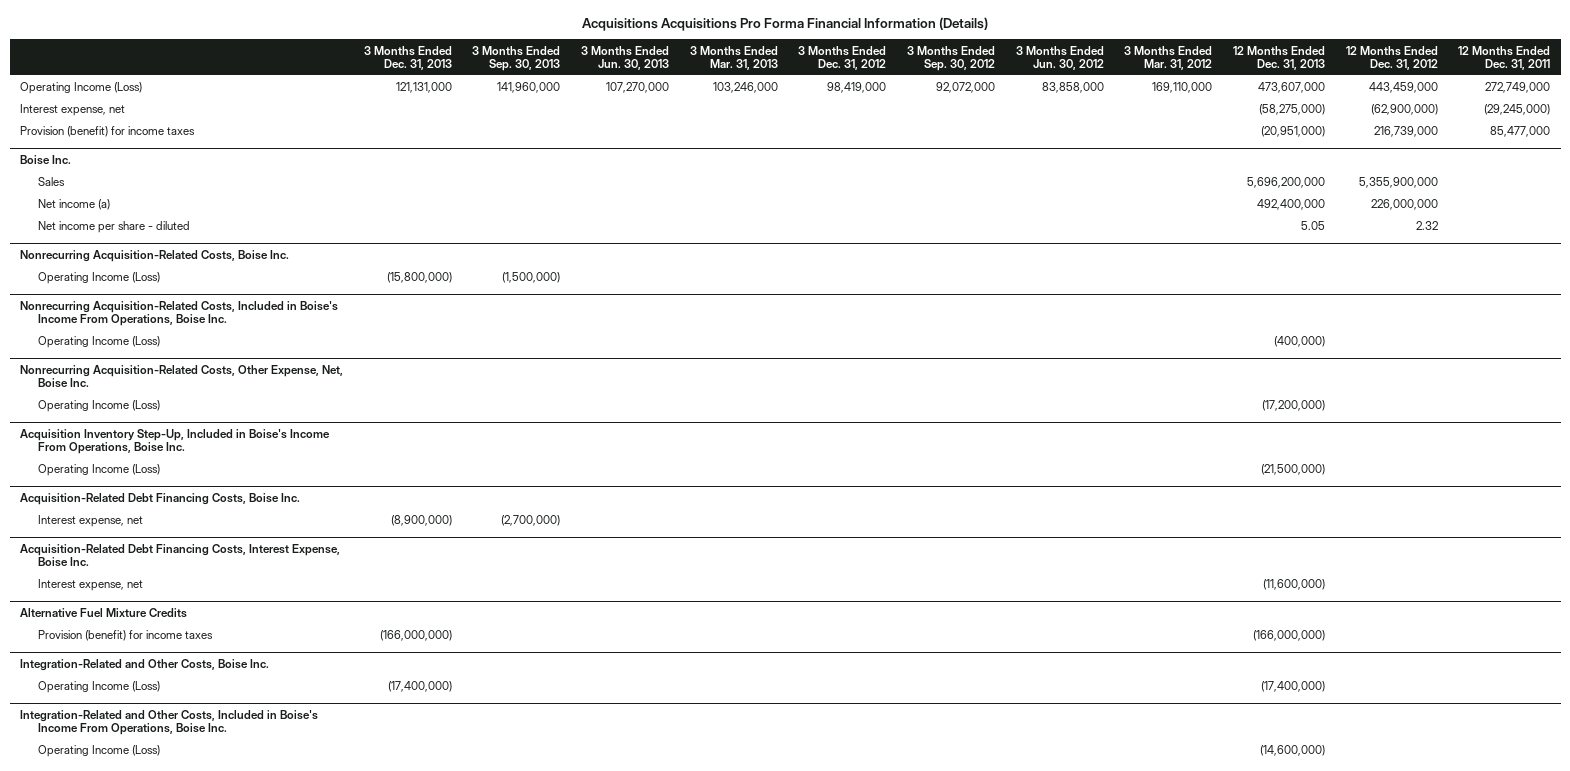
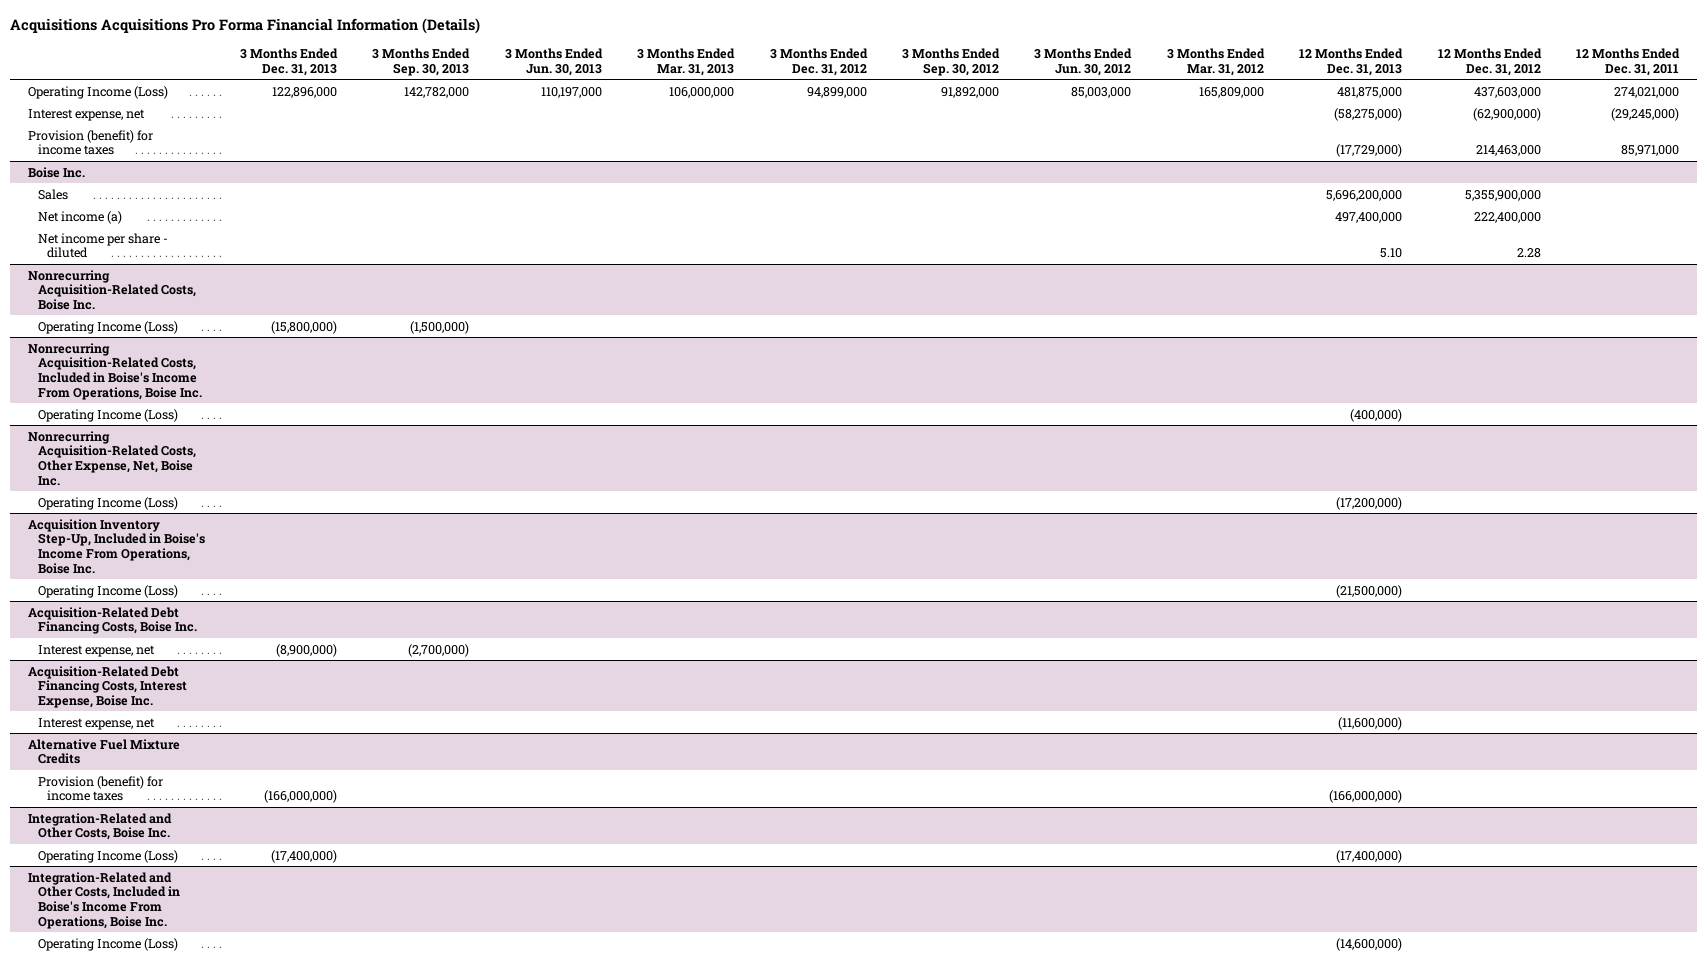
[395,82,452,94] 121,131,000 -> [272,86,338,98] 122,896,000
[497,82,561,94] 141,960,000 -> [404,86,470,98] 142,782,000
[606,82,670,94] 107,270,000 -> [540,86,602,98] 110,197,000
[712,82,778,94] 103,246,000 -> [669,86,735,98] 106,000,000
[827,82,887,94] 98,419,000 -> [806,86,867,98] 94,899,000
[936,82,996,94] 92,072,000 -> [940,86,999,98] 91,892,000
[1041,82,1104,94] 83,858,000 -> [1071,86,1132,98] 85,003,000
[1152,82,1213,94] 169,110,000 -> [1198,86,1264,98] 165,809,000
[1257,82,1325,94] 473,607,000 -> [1337,86,1403,98] 481,875,000
[1368,82,1438,94] 443,459,000 -> [1473,86,1541,98] 437,603,000
[1485,82,1551,94] 272,749,000 -> [1613,86,1679,98] 274,021,000
[1260,126,1325,138] (20,951,000) -> [1336,144,1403,158] (17,729,000)
[1373,126,1438,138] 216,739,000 -> [1475,145,1541,157] 214,463,000
[1490,126,1551,138] 85,477,000 -> [1620,145,1679,157] 85,971,000
[1256,199,1325,211] 492,400,000 -> [1335,211,1403,223] 497,400,000
[1370,199,1438,211] 226,000,000 -> [1473,211,1541,223] 222,400,000
[1300,221,1325,231] 5.05 -> [1380,248,1403,259] 5.10
[1415,221,1438,231] 2.32 -> [1516,248,1541,259] 2.28

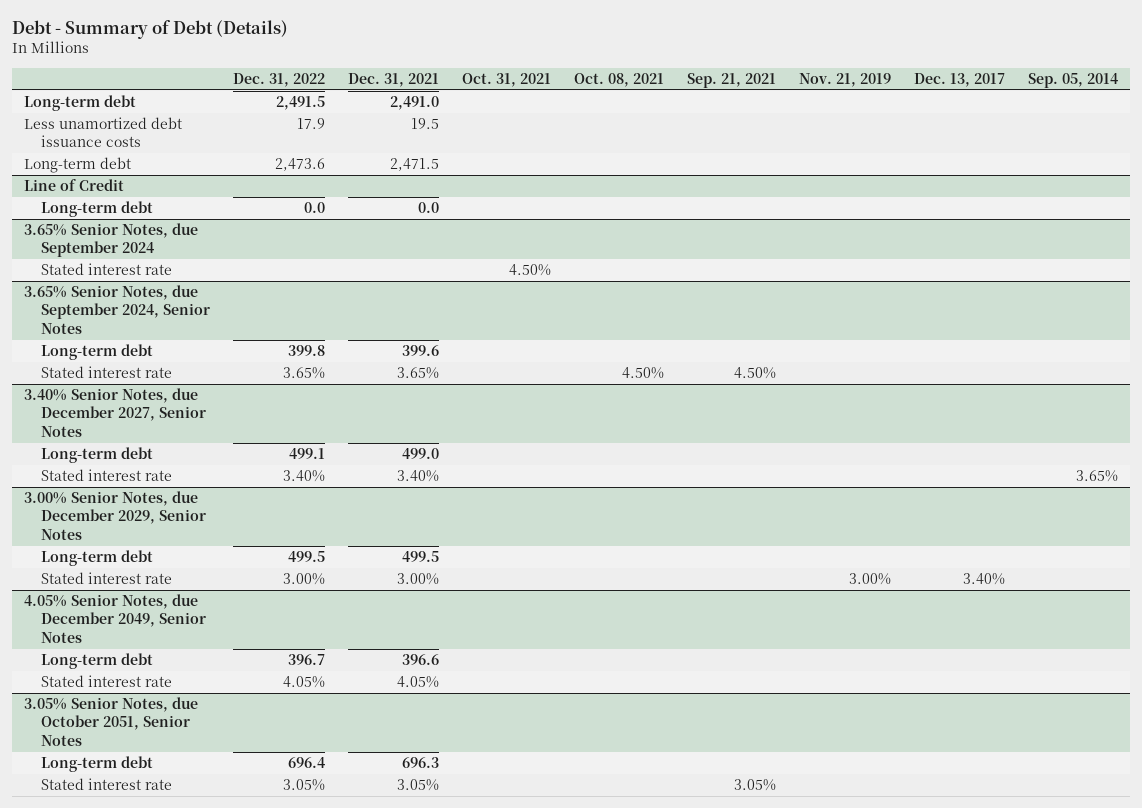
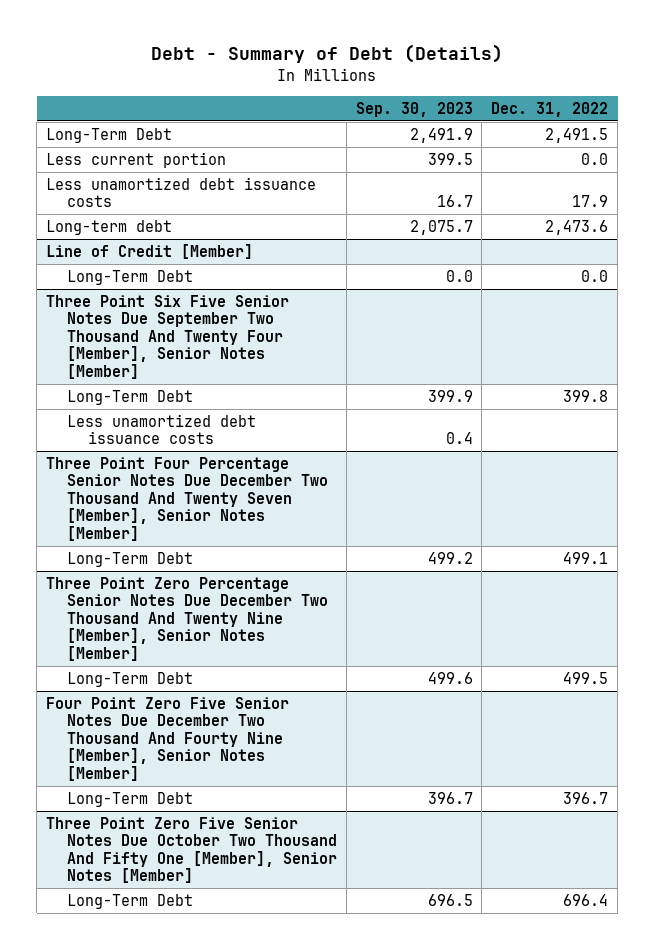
[347,72,439,87] Dec. 31, 2021 -> none
[461,72,551,87] Oct. 31, 2021 -> none
[573,72,664,87] Oct. 08, 2021 -> none
[687,72,777,88] Sep. 21, 2021 -> none
[799,72,892,87] Nov. 21, 2019 -> none
[914,72,1006,87] Dec. 13, 2017 -> none
[1028,72,1119,88] Sep. 05, 2014 -> none
none -> [355,101,473,117] Sep. 30, 2023
[23,95,136,112] Long-term debt -> [46,127,173,143] Long-Term Debt
none -> [46,151,227,168] Less current portion
[23,223,198,258] 3.65% Senior Notes, due September 2024 -> none
[40,263,172,276] Stated interest rate -> none
[23,285,210,334] 3.65% Senior Notes, due September 2024, Senior Notes -> none
[40,366,172,379] Stated interest rate -> none
[23,388,206,437] 3.40% Senior Notes, due December 2027, Senior Notes -> none
[40,469,172,482] Stated interest rate -> none
[23,491,206,540] 3.00% Senior Notes, due December 2029, Senior Notes -> none
[40,572,172,585] Stated interest rate -> none
[23,594,206,643] 4.05% Senior Notes, due December 2049, Senior Notes -> none
[40,675,172,688] Stated interest rate -> none
[23,697,198,746] 3.05% Senior Notes, due October 2051, Senior Notes -> none
[40,778,172,791] Stated interest rate -> none
[23,179,124,192] Line of Credit -> [46,243,254,259] Line of Credit [Member]
[40,201,153,218] Long-term debt -> [67,269,194,285] Long-Term Debt
none -> [46,294,290,379] Three Point Six Five Senior Notes Due September Two Thousand And Twenty Four [Member], Senior Notes [Member]
[40,344,153,361] Long-term debt -> [67,389,194,405] Long-Term Debt
none -> [67,413,257,445] Less unamortized debt issuance costs
none -> [46,456,329,541] Three Point Four Percentage Senior Notes Due December Two Thousand And Twenty Seven [Member], Senior Notes [Member]
[40,447,153,464] Long-term debt -> [67,551,194,567] Long-Term Debt
none -> [46,576,329,661] Three Point Zero Percentage Senior Notes Due December Two Thousand And Twenty Nine [Member], Senior Notes [Member]
[40,550,153,567] Long-term debt -> [67,671,194,687] Long-Term Debt
none -> [46,696,290,781] Four Point Zero Five Senior Notes Due December Two Thousand And Fourty Nine [Member], Senior Notes [Member]
[40,653,153,670] Long-term debt -> [67,791,194,807] Long-Term Debt
none -> [46,816,338,884] Three Point Zero Five Senior Notes Due October Two Thousand And Fifty One [Member], Senior Notes [Member]
[40,756,153,773] Long-term debt -> [67,893,194,909] Long-Term Debt

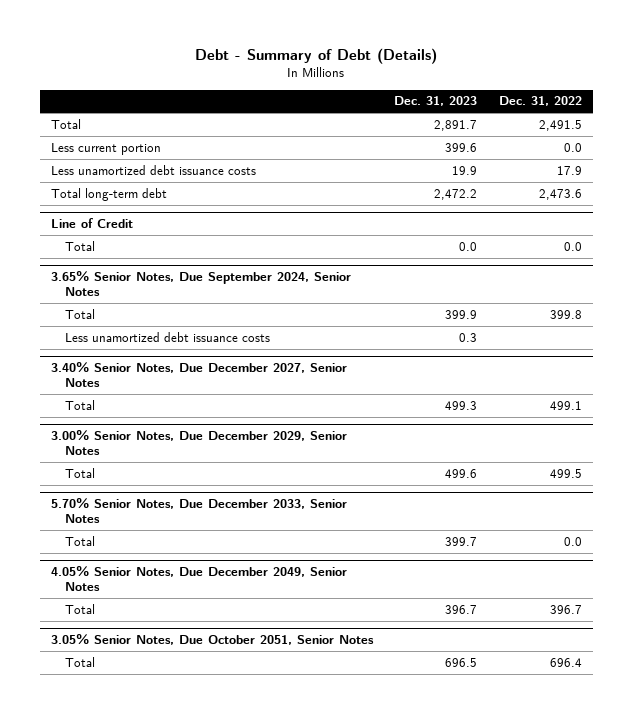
[355,101,473,117] Sep. 30, 2023 -> none
none -> [394,96,478,107] Dec. 31, 2023
[46,127,173,143] Long-Term Debt -> [50,118,81,129] Total
[46,294,290,379] Three Point Six Five Senior Notes Due September Two Thousand And Twenty Four [Member], Senior Notes [Member] -> none
[46,219,173,235] Long-term debt -> [50,187,167,201] Total long-term debt
[46,243,254,259] Line of Credit [Member] -> [50,218,133,229] Line of Credit
[67,269,194,285] Long-Term Debt -> [64,240,95,251] Total
none -> [50,271,351,296] 3.65% Senior Notes, Due September 2024, Senior Notes
[67,389,194,405] Long-Term Debt -> [64,308,95,319] Total
[46,456,329,541] Three Point Four Percentage Senior Notes Due December Two Thousand And Twenty Seven [Member], Senior Notes [Member] -> none
[46,576,329,661] Three Point Zero Percentage Senior Notes Due December Two Thousand And Twenty Nine [Member], Senior Notes [Member] -> none
[46,696,290,781] Four Point Zero Five Senior Notes Due December Two Thousand And Fourty Nine [Member], Senior Notes [Member] -> none
[46,816,338,884] Three Point Zero Five Senior Notes Due October Two Thousand And Fifty One [Member], Senior Notes [Member] -> none
none -> [50,362,347,387] 3.40% Senior Notes, Due December 2027, Senior Notes
[67,551,194,567] Long-Term Debt -> [64,399,95,410] Total
none -> [50,430,347,455] 3.00% Senior Notes, Due December 2029, Senior Notes
[67,671,194,687] Long-Term Debt -> [64,467,95,478] Total
none -> [50,498,347,523] 5.70% Senior Notes, Due December 2033, Senior Notes
none -> [64,535,95,546] Total
none -> [50,566,347,591] 4.05% Senior Notes, Due December 2049, Senior Notes
[67,791,194,807] Long-Term Debt -> [64,603,95,614] Total
none -> [50,634,374,646] 3.05% Senior Notes, Due October 2051, Senior Notes
[67,893,194,909] Long-Term Debt -> [64,656,95,667] Total

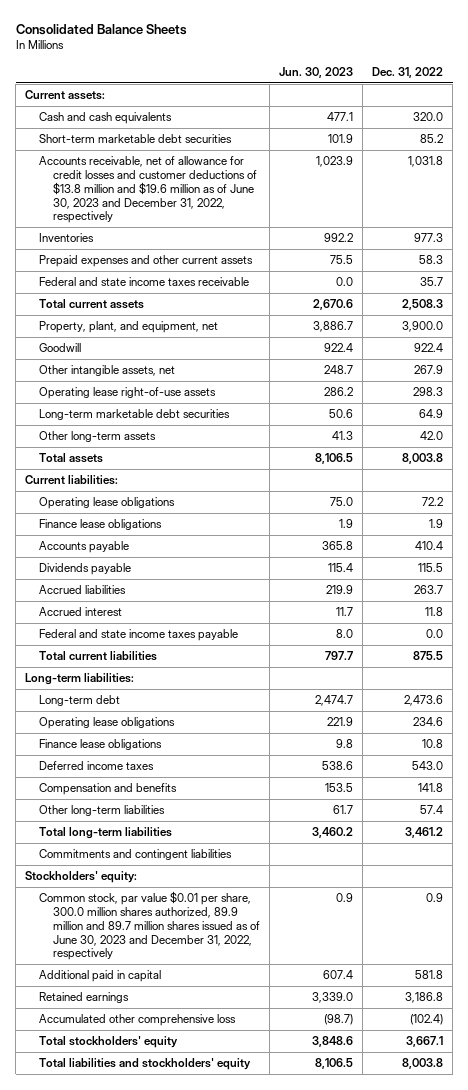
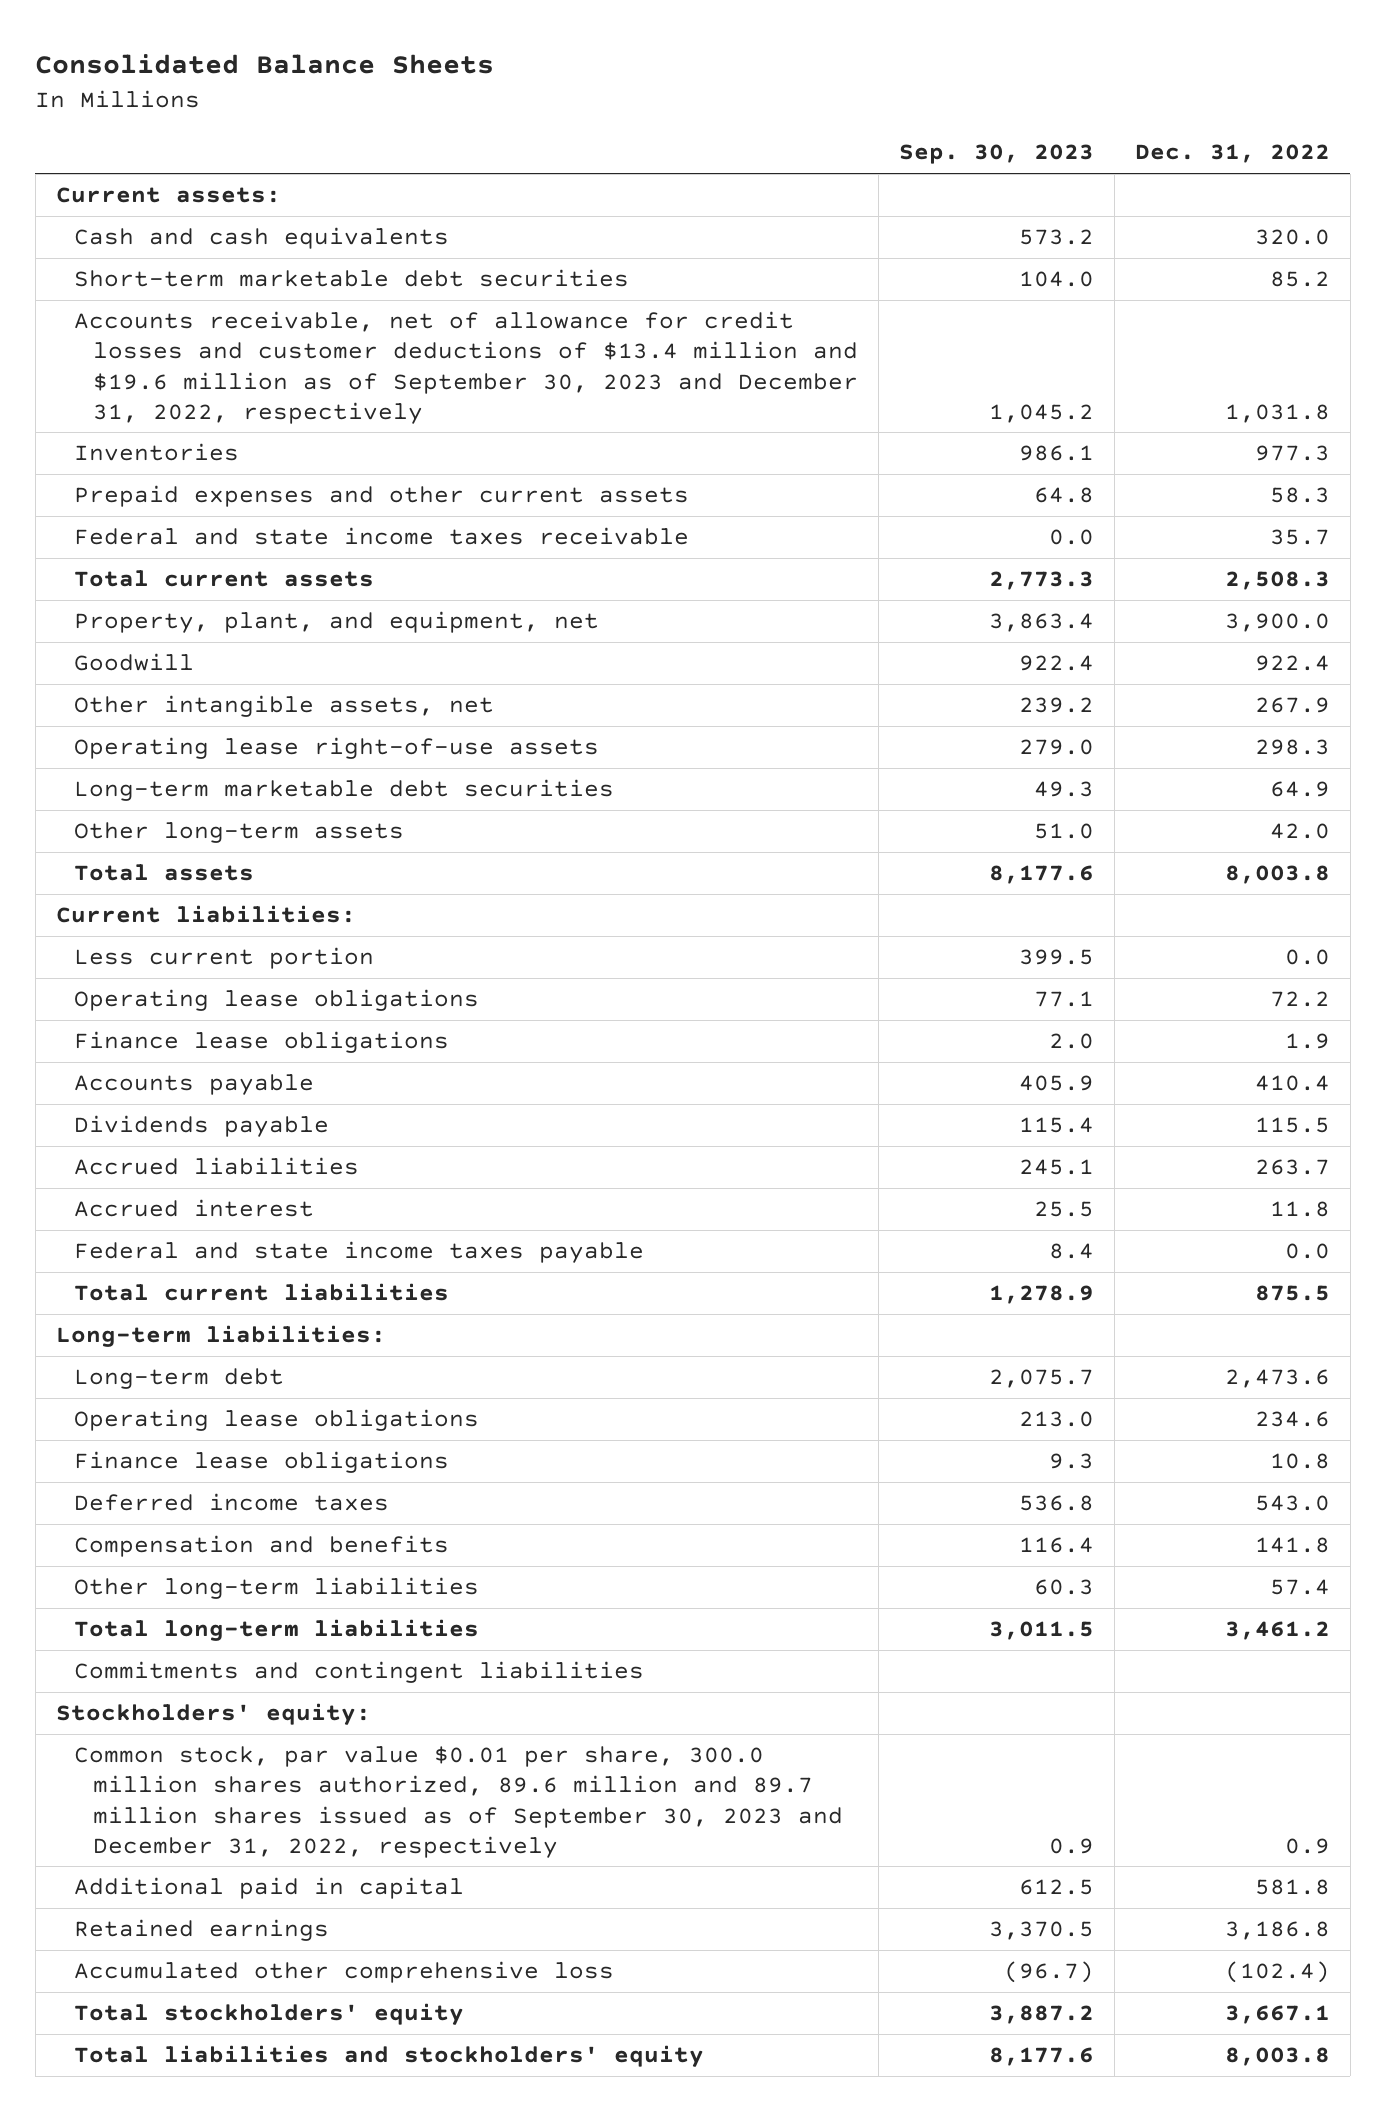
[279,66,354,78] Jun. 30, 2023 -> none
none -> [899,144,1095,165] Sep. 30, 2023
[39,156,258,224] Accounts receivable, net of allowance for credit losses and customer deductions of $13.8 million and $19.6 million as of June 30, 2023 and December 31, 2022, respectively -> [74,311,859,424] Accounts receivable, net of allowance for credit losses and customer deductions of $13.4 million and $19.6 million as of September 30, 2023 and December 31, 2022, respectively
none -> [74,947,375,970] Less current portion
[39,891,261,961] Common stock, par value $0.01 per share, 300.0 million shares authorized, 89.9 million and 89.7 million shares issued as of June 30, 2023 and December 31, 2022, respectively -> [74,1746,844,1858] Common stock, par value $0.01 per share, 300.0 million shares authorized, 89.6 million and 89.7 million shares issued as of September 30, 2023 and December 31, 2022, respectively

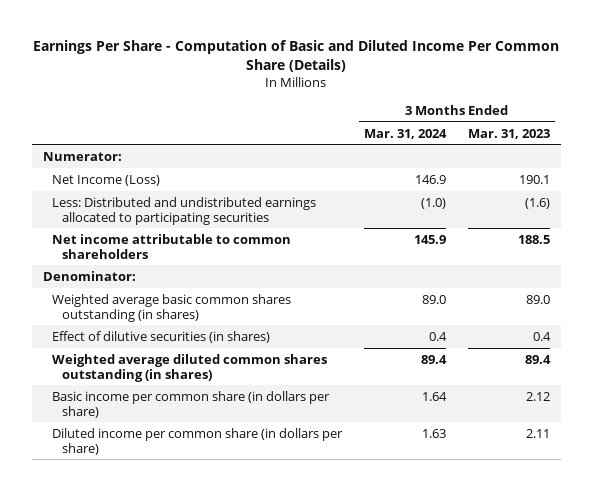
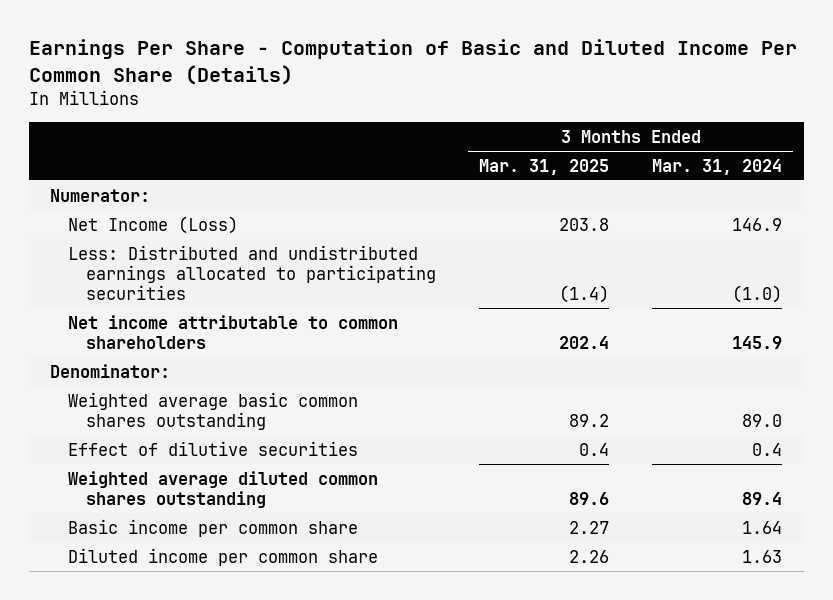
[467,128,550,139] Mar. 31, 2023 -> none
none -> [478,158,609,175] Mar. 31, 2025
[52,293,292,322] Weighted average basic common shares outstanding (in shares) -> [68,391,359,430] Weighted average basic common shares outstanding
[52,330,271,343] Effect of dilutive securities (in shares) -> [68,440,359,456] Effect of dilutive securities
[52,353,328,382] Weighted average diluted common shares outstanding (in shares) -> [68,470,379,508] Weighted average diluted common shares outstanding
[52,390,331,418] Basic income per common share (in dollars per share) -> [68,518,359,537] Basic income per common share
[52,427,344,455] Diluted income per common share (in dollars per share) -> [68,547,379,566] Diluted income per common share

